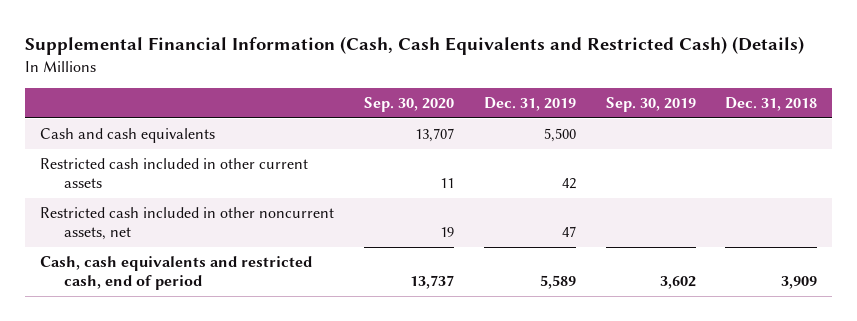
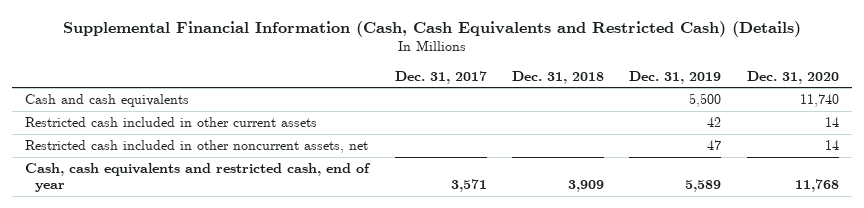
[363,96,454,112] Sep. 30, 2020 -> none
[605,96,696,112] Sep. 30, 2019 -> none
none -> [394,70,487,84] Dec. 31, 2017
none -> [746,70,839,84] Dec. 31, 2020
[39,256,312,290] Cash, cash equivalents and restricted cash, end of period -> [25,162,372,193] Cash, cash equivalents and restricted cash, end of year

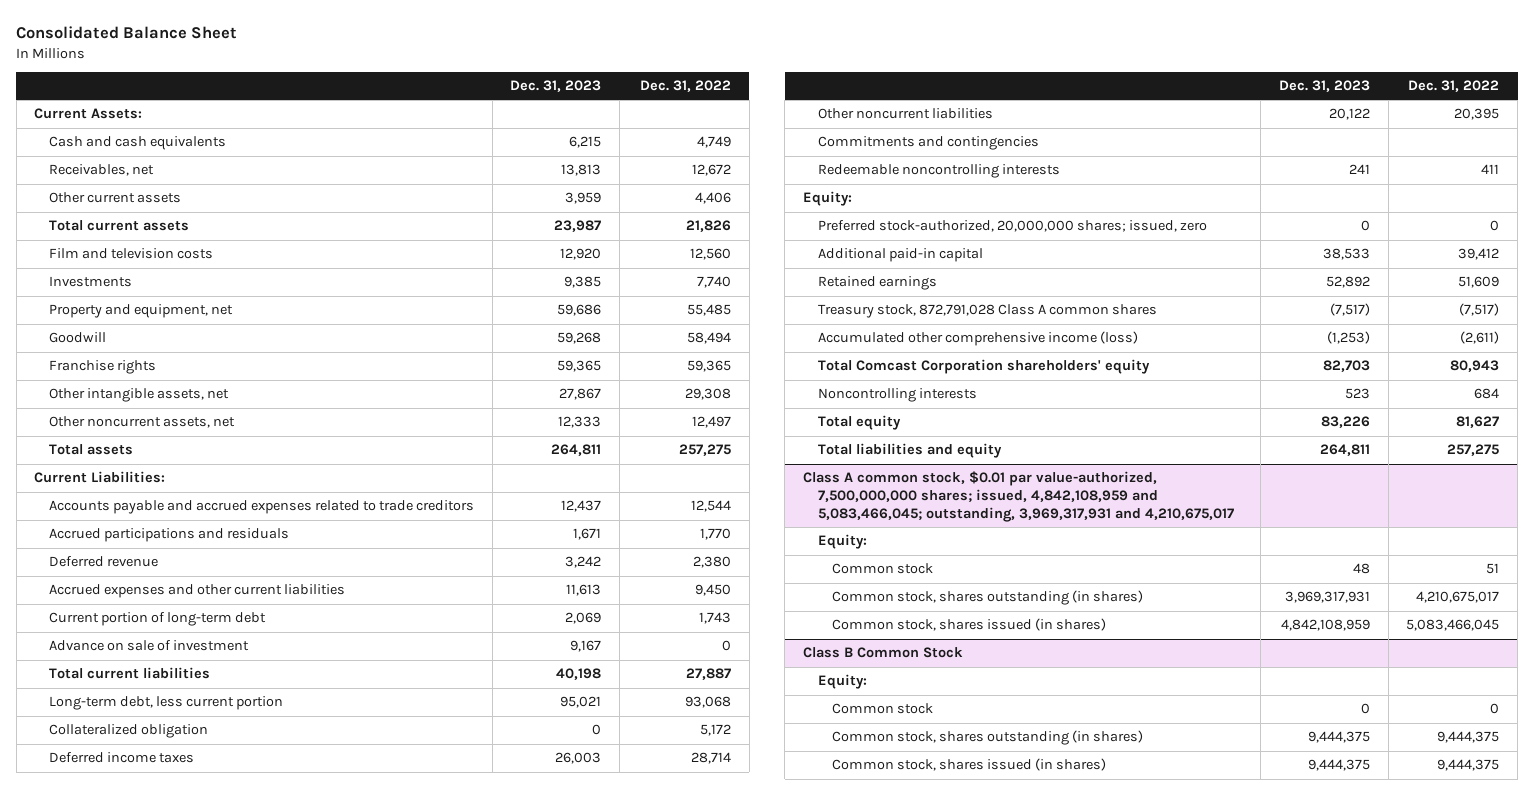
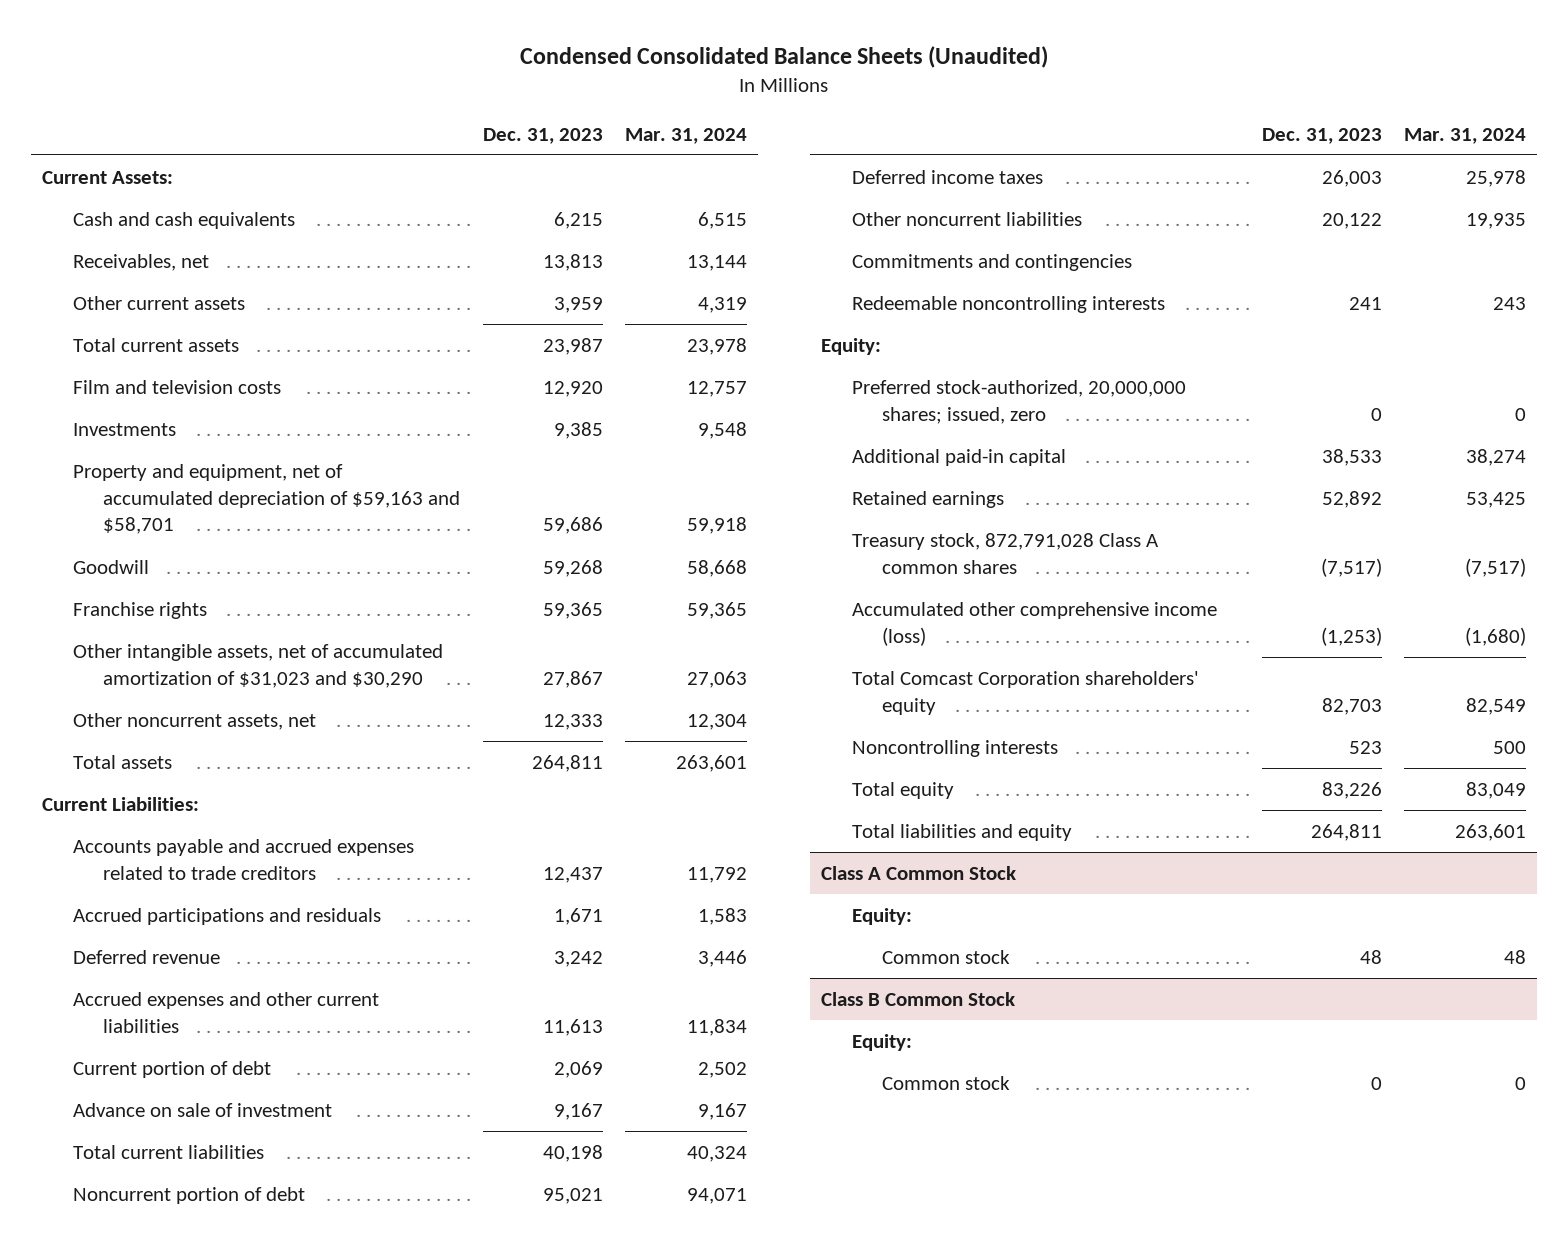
[16,26,238,40] Consolidated Balance Sheet -> [520,45,1049,68] Condensed Consolidated Balance Sheets (Unaudited)
[639,80,731,93] Dec. 31, 2022 -> none
none -> [624,127,747,144] Mar. 31, 2024
[48,304,233,319] Property and equipment, net -> [72,463,461,535] Property and equipment, net of accumulated depreciation of $59,163 and $58,701
[48,388,229,403] Other intangible assets, net -> [72,643,443,688] Other intangible assets, net of accumulated amortization of $31,023 and $30,290
[48,612,266,627] Current portion of long-term debt -> [72,1060,271,1078] Current portion of debt
[48,724,208,739] Collateralized obligation -> none
[48,696,283,711] Long-term debt, less current portion -> [72,1186,305,1204] Noncurrent portion of debt
[802,471,1234,522] Class A common stock, $0.01 par value-authorized, 7,500,000,000 shares; issued, 4,842,108,959 and 5,083,466,045; outstanding, 3,969,317,931 and 4,210,675,017 -> [821,865,1017,880] Class A Common Stock
[832,590,1144,606] Common stock, shares outstanding (in shares) -> none
[832,618,1107,632] Common stock, shares issued (in shares) -> none
[832,730,1144,746] Common stock, shares outstanding (in shares) -> none
[832,758,1107,772] Common stock, shares issued (in shares) -> none

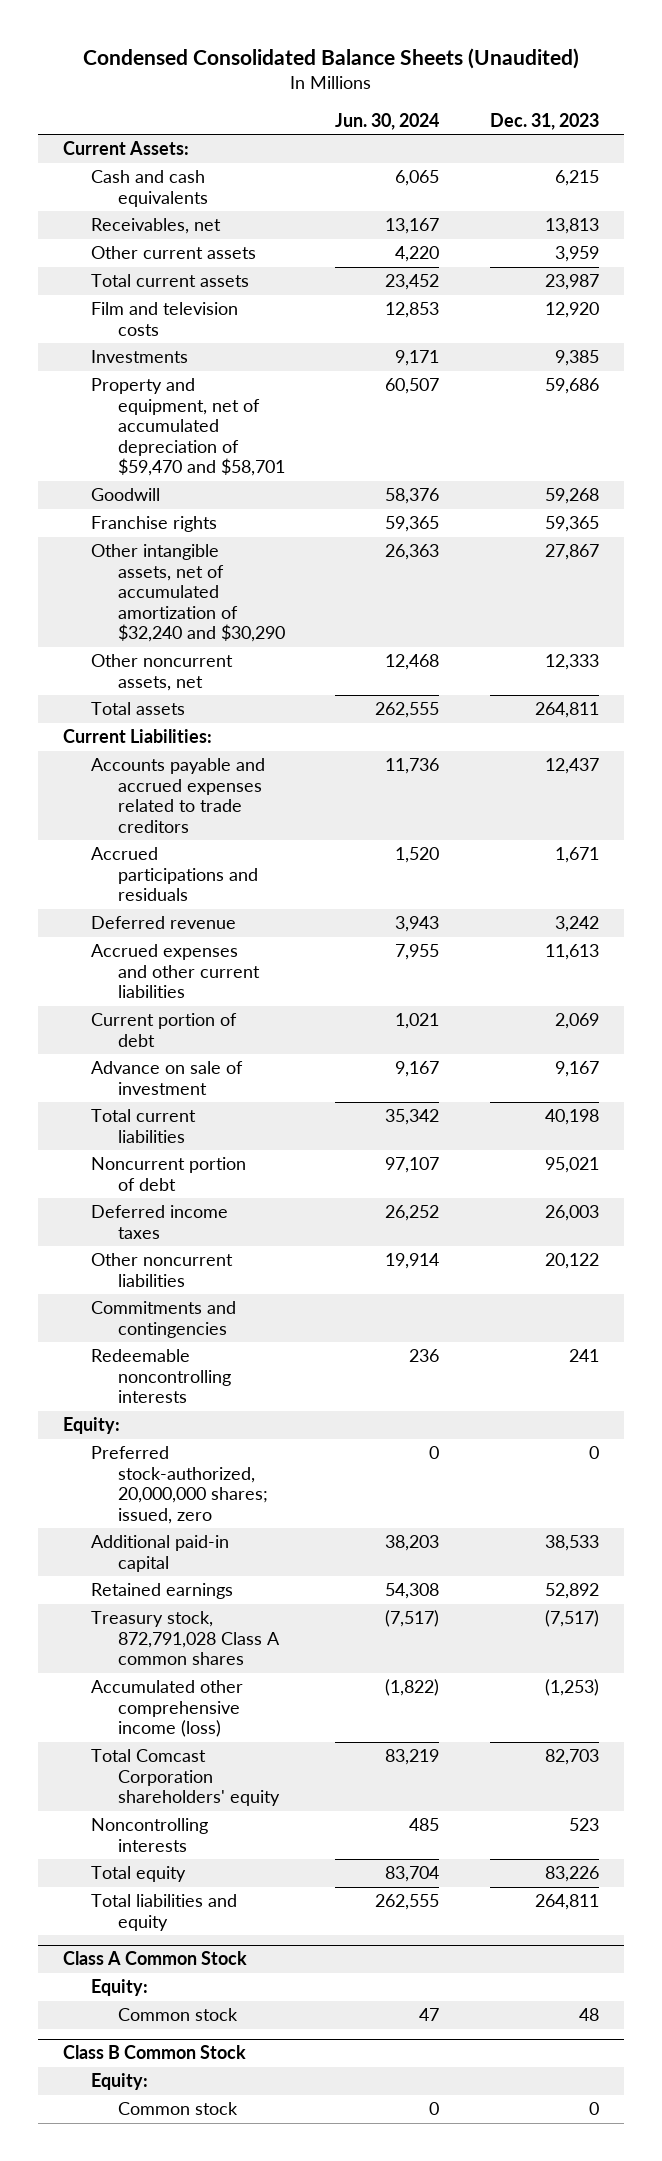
[624,127,747,144] Mar. 31, 2024 -> none
none -> [335,112,440,130] Jun. 30, 2024
[72,463,461,535] Property and equipment, net of accumulated depreciation of $59,163 and $58,701 -> [90,378,286,477] Property and equipment, net of accumulated depreciation of $59,470 and $58,701
[72,643,443,688] Other intangible assets, net of accumulated amortization of $31,023 and $30,290 -> [90,544,286,643] Other intangible assets, net of accumulated amortization of $32,240 and $30,290

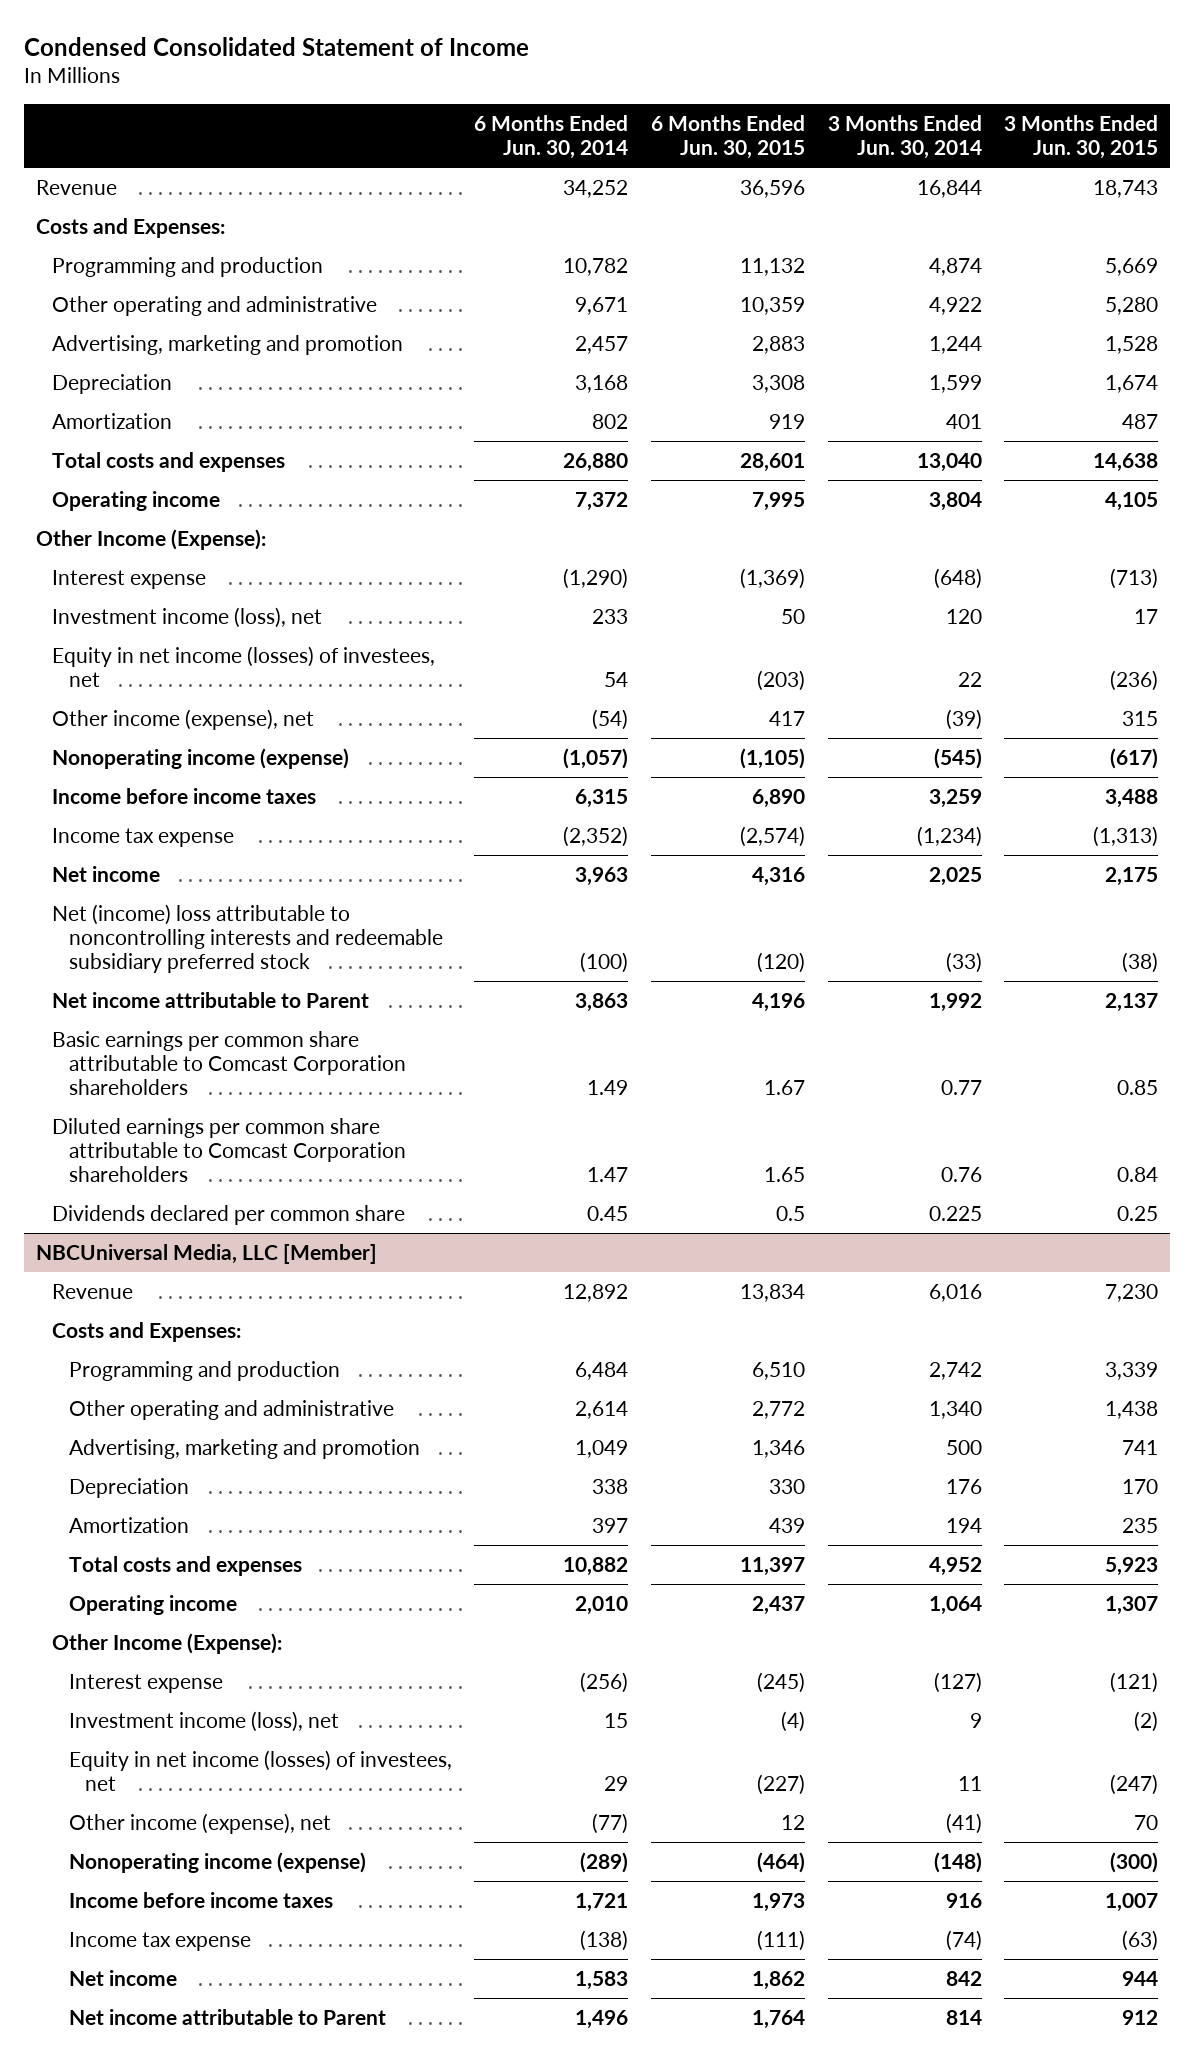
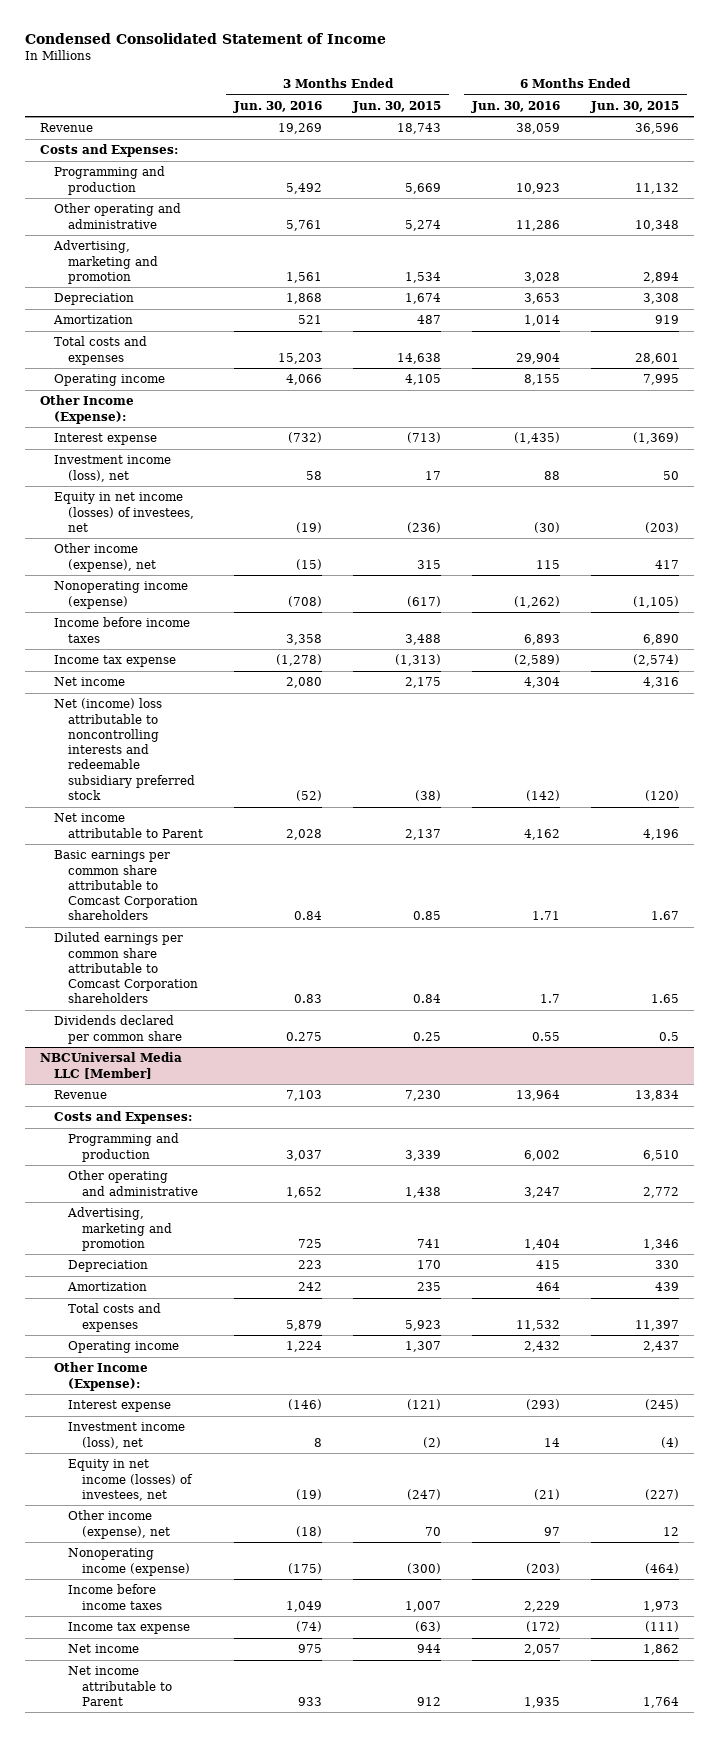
[474,114,629,159] 6 Months Ended Jun. 30, 2014 -> none
[827,114,982,159] 3 Months Ended Jun. 30, 2014 -> none
none -> [233,100,323,113] Jun. 30, 2016
none -> [470,100,560,113] Jun. 30, 2016
[739,296,805,315] 10,359 -> [634,219,679,231] 10,348
[1105,296,1159,315] 5,280 -> [405,219,442,231] 5,274
[751,335,805,354] 2,883 -> [642,271,679,283] 2,894
[1105,335,1159,354] 1,528 -> [405,271,442,283] 1,534
[35,1243,377,1264] NBCUniversal Media, LLC [Member] -> [40,1052,183,1079] NBCUniversal Media LLC [Member]

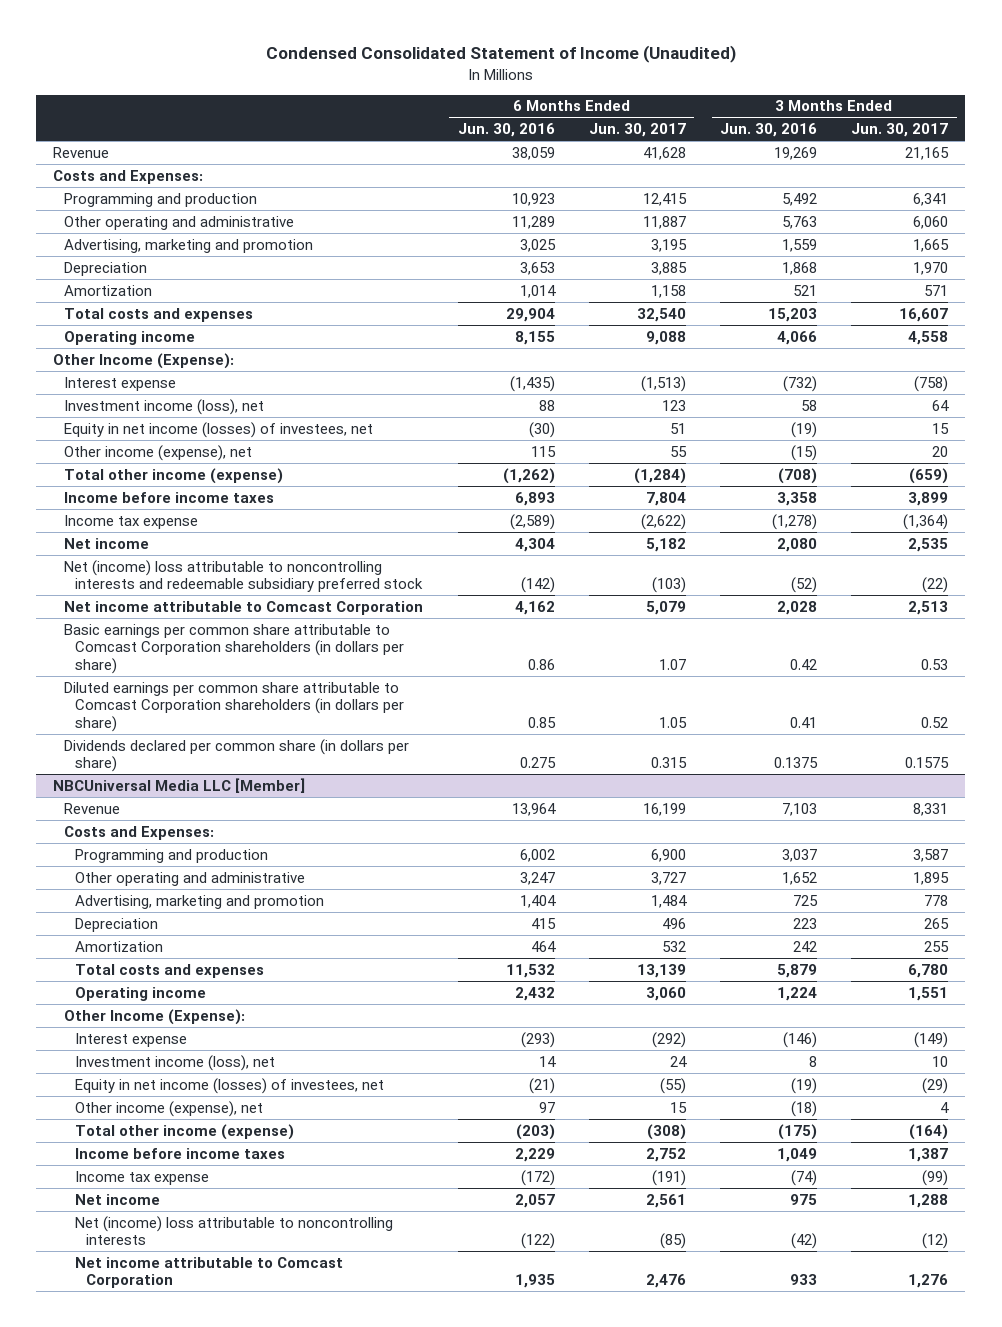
[24,32,386,44] Condensed Consolidated Statement of Income -> [265,45,736,64] Condensed Consolidated Statement of Income (Unaudited)
[352,100,442,113] Jun. 30, 2015 -> none
[589,100,679,113] Jun. 30, 2015 -> none
none -> [588,123,686,138] Jun. 30, 2017
none -> [851,123,949,138] Jun. 30, 2017
[286,219,323,231] 5,761 -> [782,215,818,229] 5,763
[515,219,560,231] 11,286 -> [511,215,555,229] 11,289
[286,271,323,283] 1,561 -> [782,238,818,252] 1,559
[523,271,560,283] 3,028 -> [519,238,556,252] 3,025
[54,581,189,609] Nonoperating income (expense) -> [64,467,284,484] Total other income (expense)
[54,813,204,838] Net income attributable to Parent -> [64,600,424,615] Net income attributable to Comcast Corporation
[54,850,199,921] Basic earnings per common share attributable to Comcast Corporation shareholders -> [64,623,405,674] Basic earnings per common share attributable to Comcast Corporation shareholders (in dollars per share)
[294,911,323,921] 0.84 -> [790,658,818,670] 0.42
[531,911,560,921] 1.71 -> [527,658,555,670] 0.86
[54,932,199,1004] Diluted earnings per common share attributable to Comcast Corporation shareholders -> [64,681,405,732] Diluted earnings per common share attributable to Comcast Corporation shareholders (in dollars per share)
[294,994,323,1004] 0.83 -> [790,716,818,728] 0.41
[539,994,560,1004] 1.7 -> [527,716,556,728] 0.85
[54,1015,183,1044] Dividends declared per common share -> [64,738,410,773] Dividends declared per common share (in dollars per share)
[286,1031,323,1041] 0.275 -> [774,757,819,769] 0.1375
[531,1031,560,1041] 0.55 -> [519,757,556,769] 0.275
[68,1548,191,1576] Nonoperating income (expense) -> [75,1123,295,1140] Total other income (expense)
none -> [75,1215,394,1246] Net (income) loss attributable to noncontrolling interests
[68,1666,173,1706] Net income attributable to Parent -> [75,1256,344,1289] Net income attributable to Comcast Corporation

